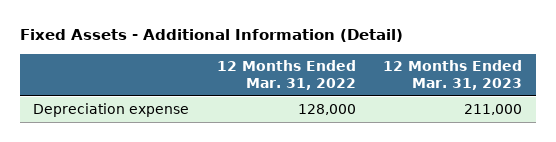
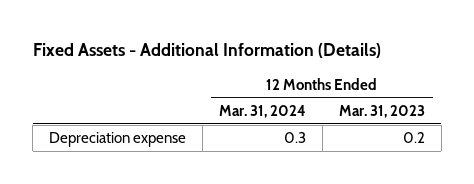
[19,29,403,43] Fixed Assets - Additional Information (Detail) -> [32,43,381,59] Fixed Assets - Additional Information (Details)
[216,60,356,90] 12 Months Ended Mar. 31, 2022 -> none
none -> [218,104,306,118] Mar. 31, 2024
[464,104,523,116] 211,000 -> [402,132,425,144] 0.2

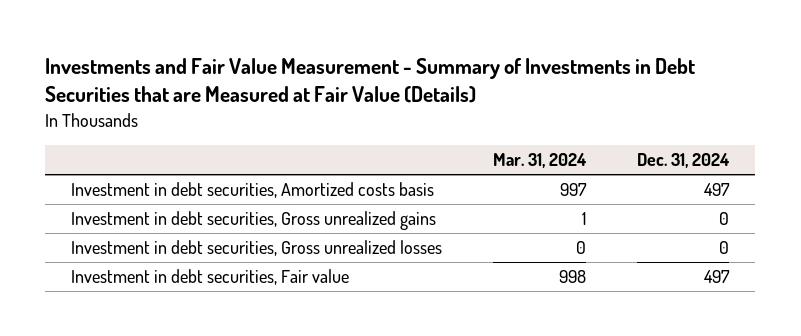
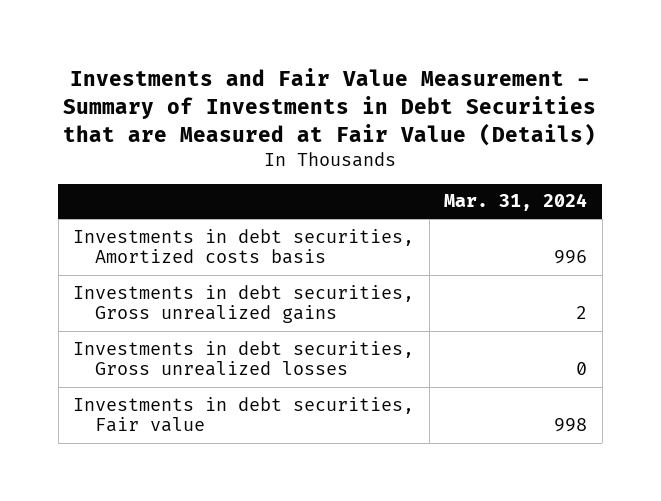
[637,153,731,169] Dec. 31, 2024 -> none
[71,182,435,199] Investment in debt securities, Amortized costs basis -> [73,228,415,265] Investments in debt securities, Amortized costs basis
[560,183,588,197] 997 -> [554,250,588,265] 996
[71,211,437,231] Investment in debt securities, Gross unrealized gains -> [73,284,415,324] Investments in debt securities, Gross unrealized gains
[582,212,587,226] 1 -> [576,306,588,320] 2
[71,240,443,257] Investment in debt securities, Gross unrealized losses -> [73,340,415,377] Investments in debt securities, Gross unrealized losses
[71,269,350,286] Investment in debt securities, Fair value -> [73,396,415,433] Investments in debt securities, Fair value

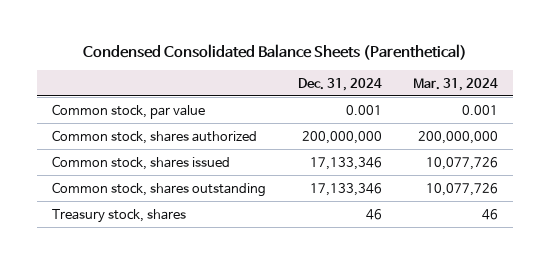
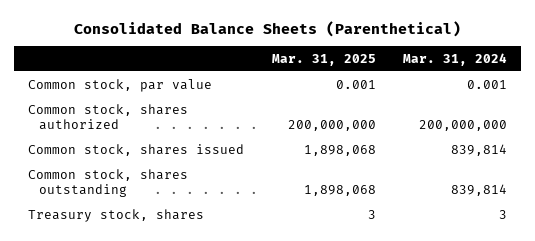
[83,44,468,61] Condensed Consolidated Balance Sheets (Parenthetical) -> [73,20,461,37] Consolidated Balance Sheets (Parenthetical)
[297,77,382,91] Dec. 31, 2024 -> none
none -> [271,53,376,66] Mar. 31, 2025
[425,156,498,170] 10,077,726 -> [450,143,507,156] 839,814
[425,182,498,196] 10,077,726 -> [450,183,507,196] 839,814
[481,208,498,220] 46 -> [498,209,507,219] 3

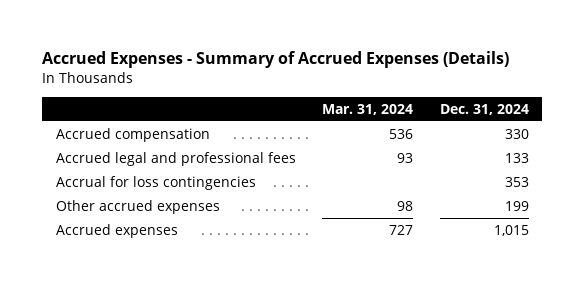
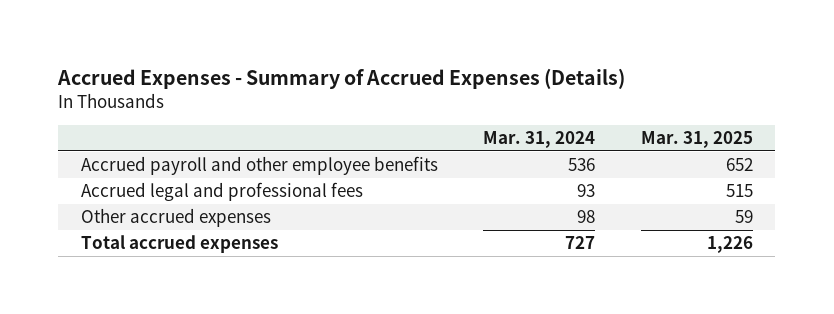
[439,103,529,115] Dec. 31, 2024 -> none
none -> [640,130,753,148] Mar. 31, 2025
[55,127,210,142] Accrued compensation -> [81,156,439,176] Accrued payroll and other employee benefits
[55,175,256,190] Accrual for loss contingencies -> none
[55,223,178,238] Accrued expenses -> [81,235,279,254] Total accrued expenses

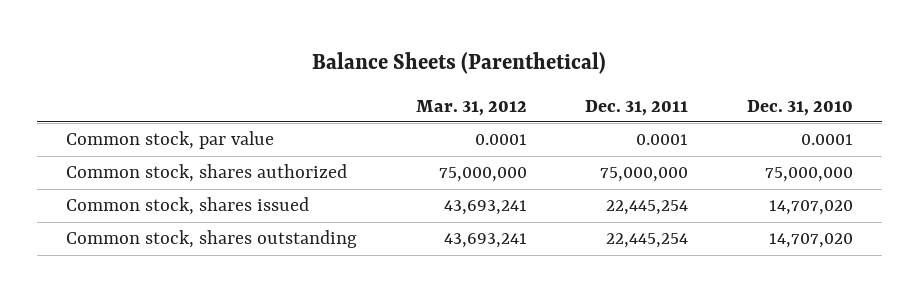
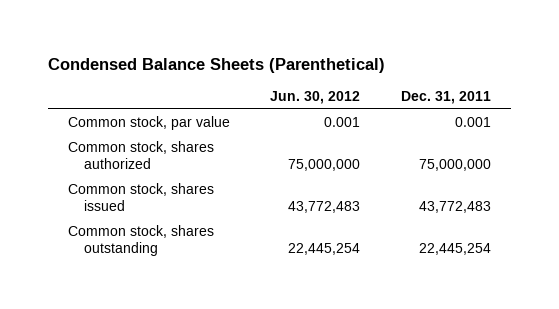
[312,51,607,74] Balance Sheets (Parenthetical) -> [47,57,385,73] Condensed Balance Sheets (Parenthetical)
[415,99,527,116] Mar. 31, 2012 -> none
[746,99,853,116] Dec. 31, 2010 -> none
none -> [270,91,361,105] Jun. 30, 2012
[636,134,689,146] 0.0001 -> [455,117,492,128] 0.001
[606,200,689,216] 22,445,254 -> [419,201,492,214] 43,772,483

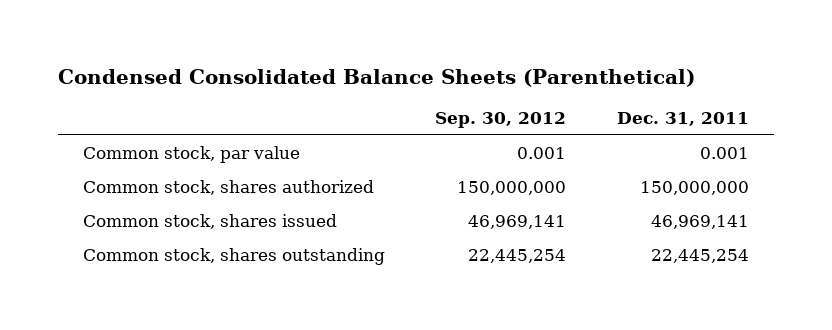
[47,57,385,73] Condensed Balance Sheets (Parenthetical) -> [57,69,695,88] Condensed Consolidated Balance Sheets (Parenthetical)
[270,91,361,105] Jun. 30, 2012 -> none
none -> [435,112,567,129] Sep. 30, 2012
[419,159,492,172] 75,000,000 -> [639,181,749,196] 150,000,000
[419,201,492,214] 43,772,483 -> [650,215,749,230] 46,969,141

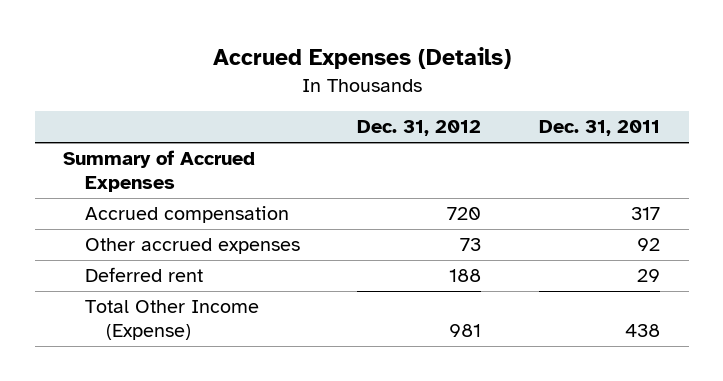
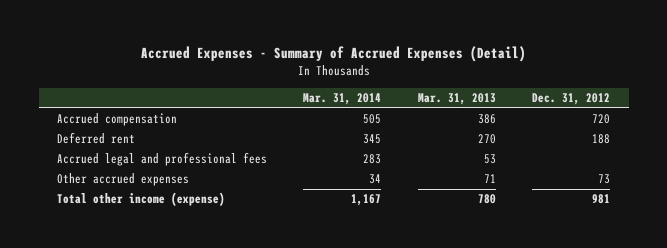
[212,47,511,70] Accrued Expenses (Details) -> [140,46,526,63] Accrued Expenses - Summary of Accrued Expenses (Detail)
[539,120,661,137] Dec. 31, 2011 -> none
none -> [303,92,382,105] Mar. 31, 2014
none -> [417,92,496,105] Mar. 31, 2013
[63,150,256,192] Summary of Accrued Expenses -> none
none -> [57,152,268,167] Accrued legal and professional fees
[84,238,300,255] Other accrued expenses -> [57,173,190,187] Other accrued expenses
[84,300,259,340] Total Other Income (Expense) -> [57,192,226,207] Total other income (expense)

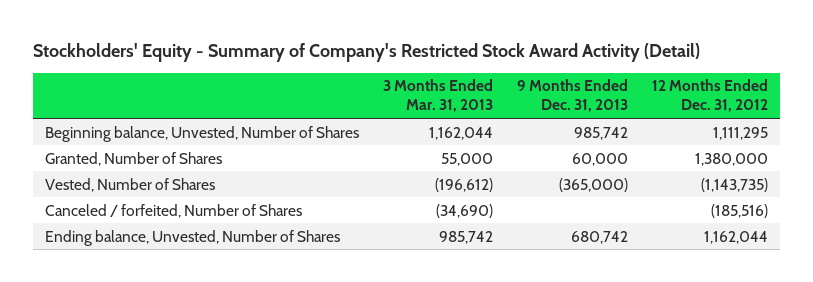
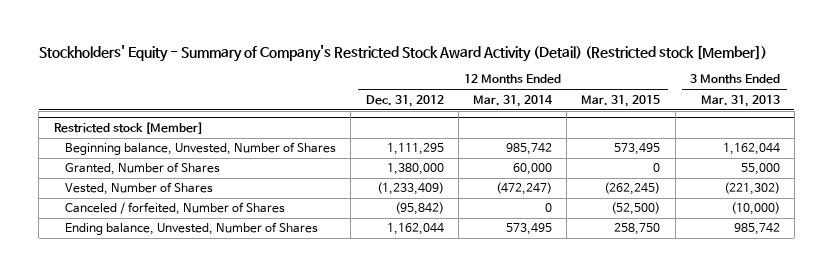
[32,43,700,63] Stockholders' Equity - Summary of Company's Restricted Stock Award Activity (Detail) -> [38,45,767,63] Stockholders' Equity - Summary of Company's Restricted Stock Award Activity (Detail) (Restricted stock [Member])
[516,79,628,113] 9 Months Ended Dec. 31, 2013 -> none
none -> [473,94,554,107] Mar. 31, 2014
none -> [581,94,661,107] Mar. 31, 2015
none -> [53,122,203,135] Restricted stock [Member]
[434,177,493,192] (196,612) -> [723,182,780,196] (221,302)
[700,177,768,192] (1,143,735) -> [376,182,444,196] (1,233,409)
[435,203,493,218] (34,690) -> [730,202,780,216] (10,000)
[710,203,768,218] (185,516) -> [394,202,444,216] (95,842)

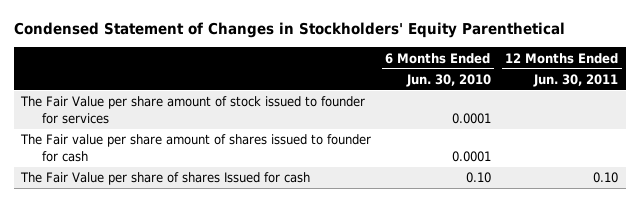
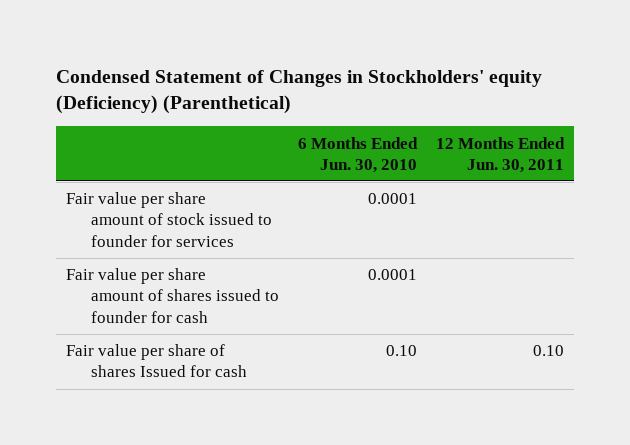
[13,22,565,39] Condensed Statement of Changes in Stockholders' Equity Parenthetical -> [56,69,543,115] Condensed Statement of Changes in Stockholders' equity (Deficiency) (Parenthetical)
[20,96,366,124] The Fair Value per share amount of stock issued to founder for services -> [65,192,273,247] Fair value per share amount of stock issued to founder for services
[20,134,372,162] The Fair value per share amount of shares issued to founder for cash -> [65,268,280,323] Fair value per share amount of shares issued to founder for cash
[20,172,311,186] The Fair Value per share of shares Issued for cash -> [65,344,248,378] Fair value per share of shares Issued for cash

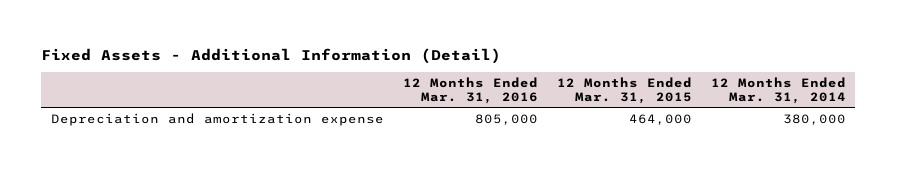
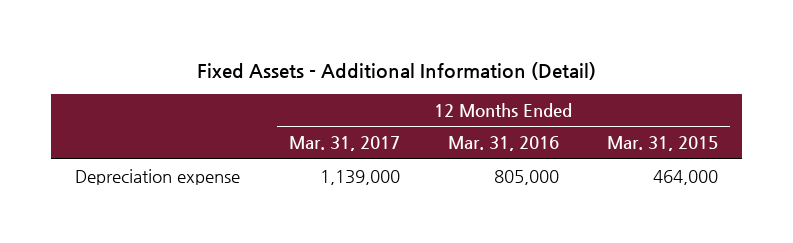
[710,76,846,104] 12 Months Ended Mar. 31, 2014 -> none
none -> [288,136,400,152] Mar. 31, 2017
[50,112,384,126] Depreciation and amortization expense -> [75,169,241,186] Depreciation expense

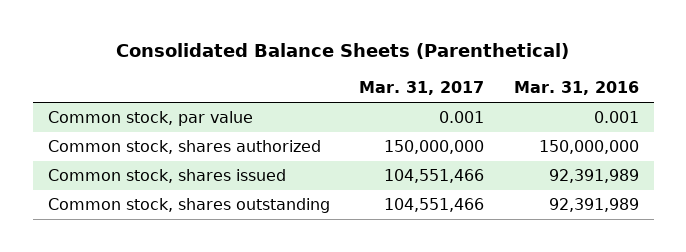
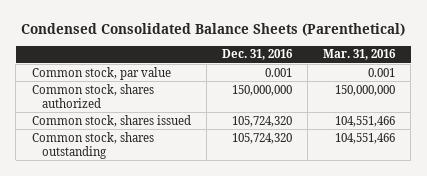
[116,43,570,60] Consolidated Balance Sheets (Parenthetical) -> [21,23,406,37] Condensed Consolidated Balance Sheets (Parenthetical)
[359,81,485,96] Mar. 31, 2017 -> none
none -> [221,49,293,61] Dec. 31, 2016
[548,169,639,184] 92,391,989 -> [335,115,396,127] 104,551,466
[548,198,639,213] 92,391,989 -> [335,132,396,144] 104,551,466

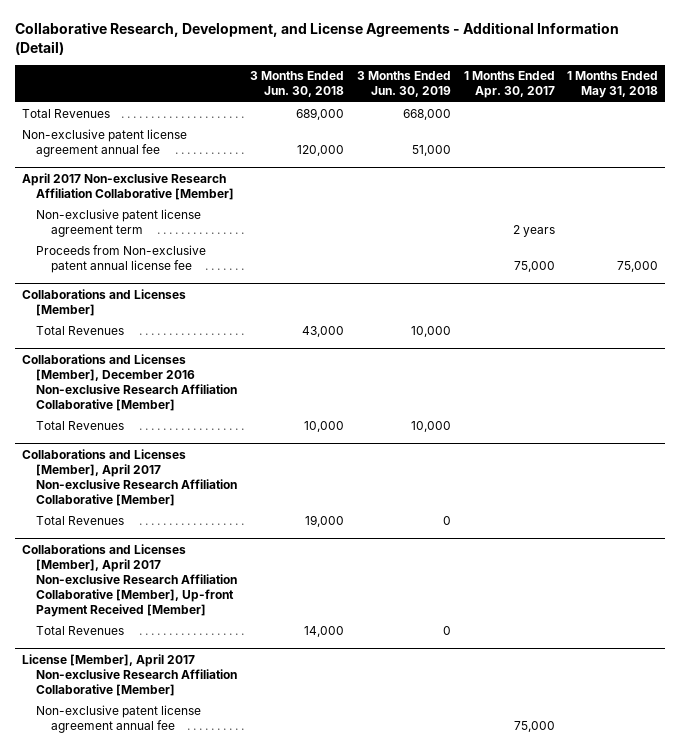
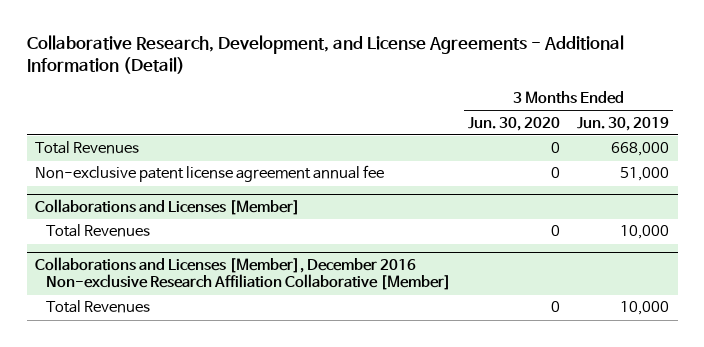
[250,71,345,98] 3 Months Ended Jun. 30, 2018 -> none
[463,71,555,99] 1 Months Ended Apr. 30, 2017 -> none
[567,71,659,99] 1 Months Ended May 31, 2018 -> none
none -> [467,116,560,131] Jun. 30, 2020
[21,172,235,200] April 2017 Non-exclusive Research Affiliation Collaborative [Member] -> none
[36,209,202,238] Non-exclusive patent license agreement term -> none
[36,245,207,274] Proceeds from Non-exclusive patent annual license fee -> none
[21,448,238,506] Collaborations and Licenses [Member], April 2017 Non-exclusive Research Affiliation Collaborative [Member] -> none
[36,516,125,526] Total Revenues -> none
[21,543,238,617] Collaborations and Licenses [Member], April 2017 Non-exclusive Research Affiliation Collaborative [Member], Up-front Payment Received [Member] -> none
[36,626,125,636] Total Revenues -> none
[21,653,238,696] License [Member], April 2017 Non-exclusive Research Affiliation Collaborative [Member] -> none
[36,705,202,734] Non-exclusive patent license agreement annual fee -> none

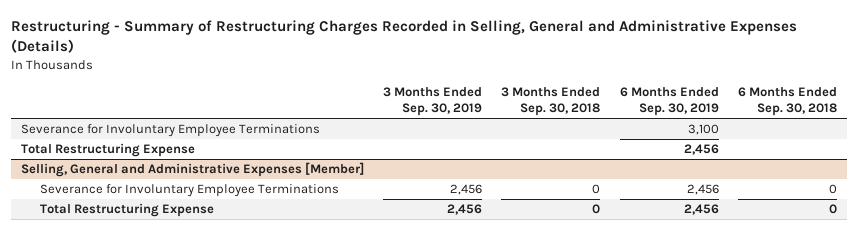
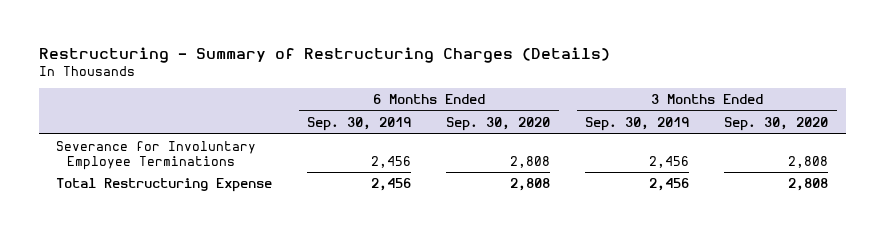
[11,20,798,54] Restructuring - Summary of Restructuring Charges Recorded in Selling, General and Administrative Expenses (Details) -> [39,46,611,63] Restructuring - Summary of Restructuring Charges (Details)
[501,86,601,117] 3 Months Ended Sep. 30, 2018 -> none
[738,86,838,117] 6 Months Ended Sep. 30, 2018 -> none
none -> [446,117,551,132] Sep. 30, 2020
none -> [724,117,829,132] Sep. 30, 2020
[20,124,320,138] Severance for Involuntary Employee Terminations -> none
[20,143,195,158] Total Restructuring Expense -> none
[20,162,364,178] Selling, General and Administrative Expenses [Member] -> none

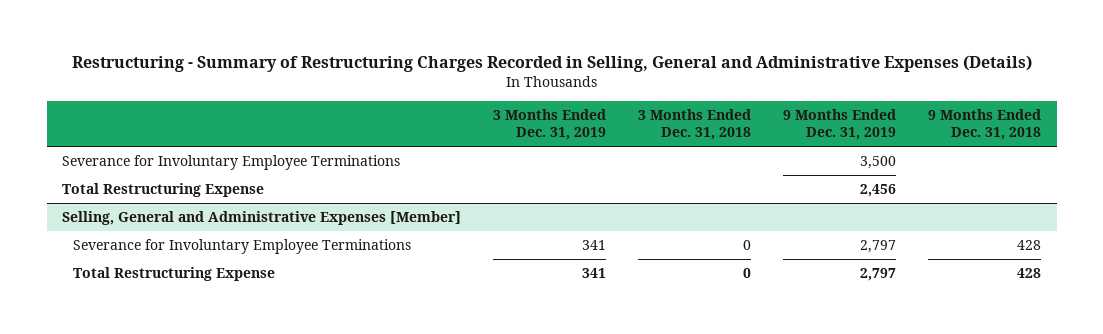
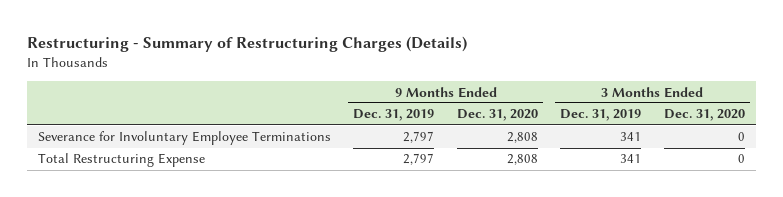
[71,55,1032,73] Restructuring - Summary of Restructuring Charges Recorded in Selling, General and Administrative Expenses (Details) -> [26,36,467,53] Restructuring - Summary of Restructuring Charges (Details)
[638,108,752,141] 3 Months Ended Dec. 31, 2018 -> none
[928,108,1042,141] 9 Months Ended Dec. 31, 2018 -> none
none -> [456,109,538,122] Dec. 31, 2020
none -> [663,109,745,122] Dec. 31, 2020
[62,155,401,171] Severance for Involuntary Employee Terminations -> none
[62,183,265,198] Total Restructuring Expense -> none
[62,211,462,226] Selling, General and Administrative Expenses [Member] -> none

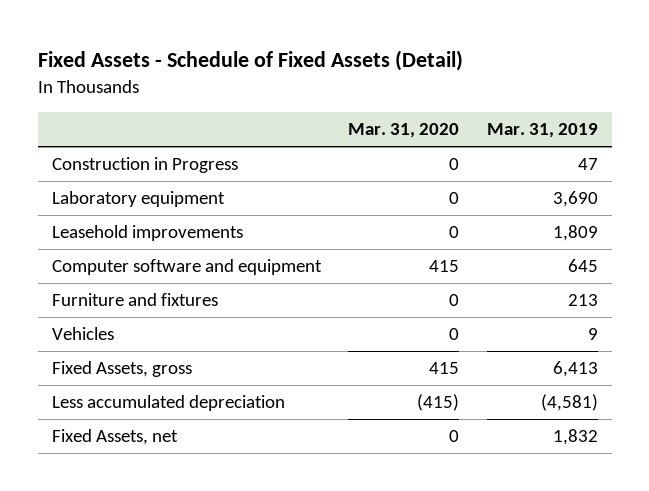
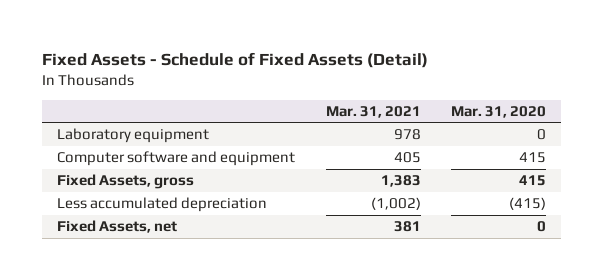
[486,123,598,139] Mar. 31, 2019 -> none
none -> [325,105,421,118] Mar. 31, 2021
[51,157,238,174] Construction in Progress -> none
[51,225,243,242] Leasehold improvements -> none
[51,293,218,307] Furniture and fixtures -> none
[51,327,114,341] Vehicles -> none

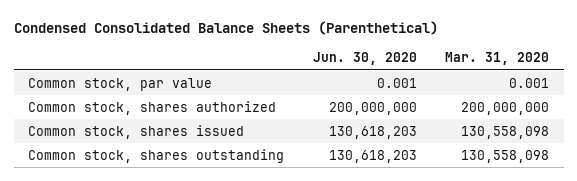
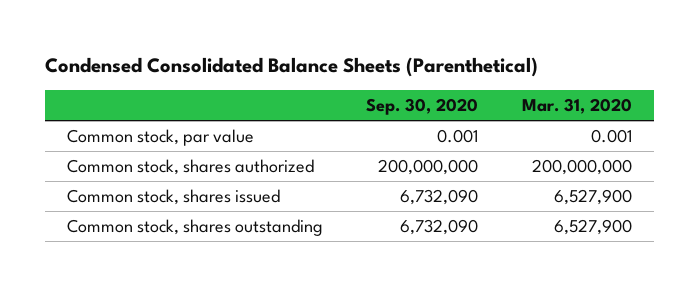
[312,52,417,66] Jun. 30, 2020 -> none
none -> [366,98,479,116] Sep. 30, 2020
[461,125,550,139] 130,558,098 -> [554,188,633,205] 6,527,900
[461,149,550,163] 130,558,098 -> [554,218,633,235] 6,527,900

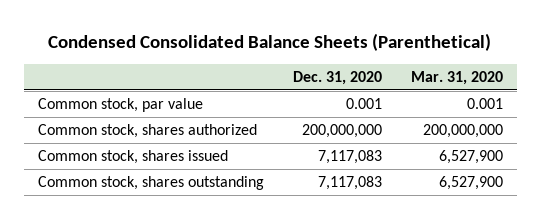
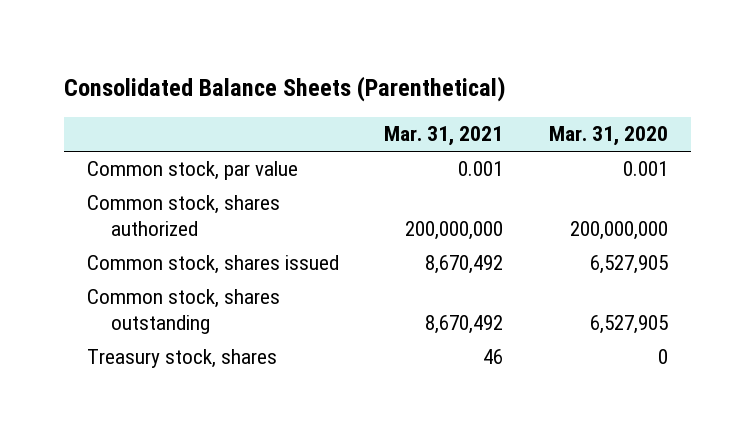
[48,33,492,52] Condensed Consolidated Balance Sheets (Parenthetical) -> [63,76,506,103] Consolidated Balance Sheets (Parenthetical)
[292,71,382,86] Dec. 31, 2020 -> none
none -> [384,126,504,147] Mar. 31, 2021
[438,149,503,164] 6,527,900 -> [589,255,668,275] 6,527,905
[438,175,503,190] 6,527,900 -> [589,315,668,335] 6,527,905
none -> [86,349,277,369] Treasury stock, shares

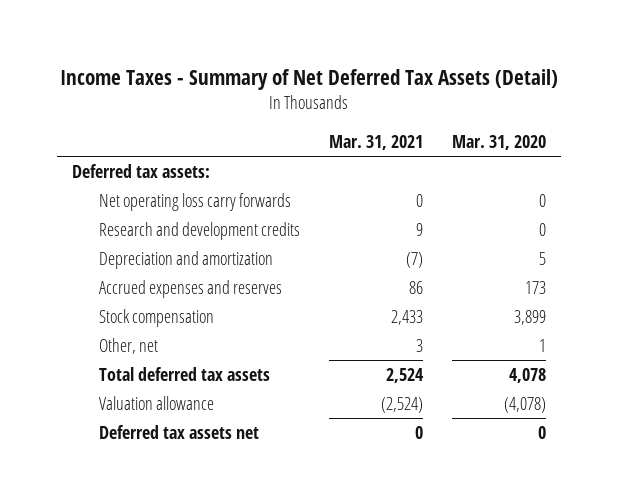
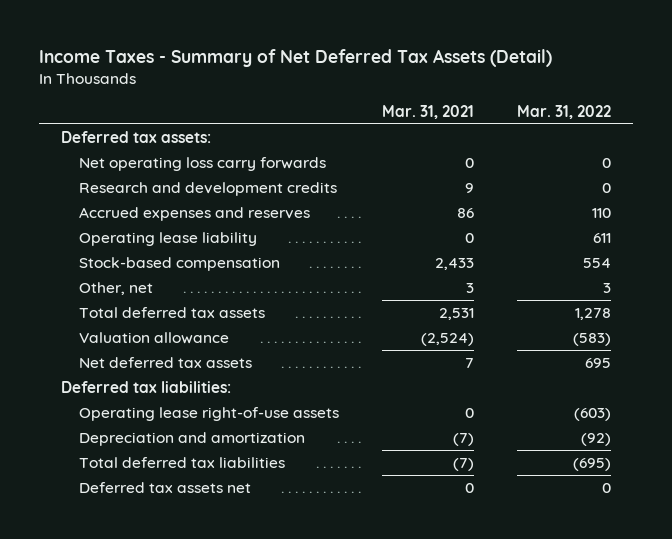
[452,135,547,151] Mar. 31, 2020 -> none
none -> [517,104,612,119] Mar. 31, 2022
none -> [79,231,258,246] Operating lease liability
[98,308,214,327] Stock compensation -> [79,256,281,271] Stock-based compensation
[385,367,424,383] 2,524 -> [439,307,475,320] 2,531
none -> [79,356,253,368] Net deferred tax assets
none -> [60,380,231,393] Deferred tax liabilities:
none -> [79,406,340,421] Operating lease right-of-use assets
[98,250,273,269] Depreciation and amortization -> [79,431,306,446] Depreciation and amortization
none -> [79,456,286,468] Total deferred tax liabilities

